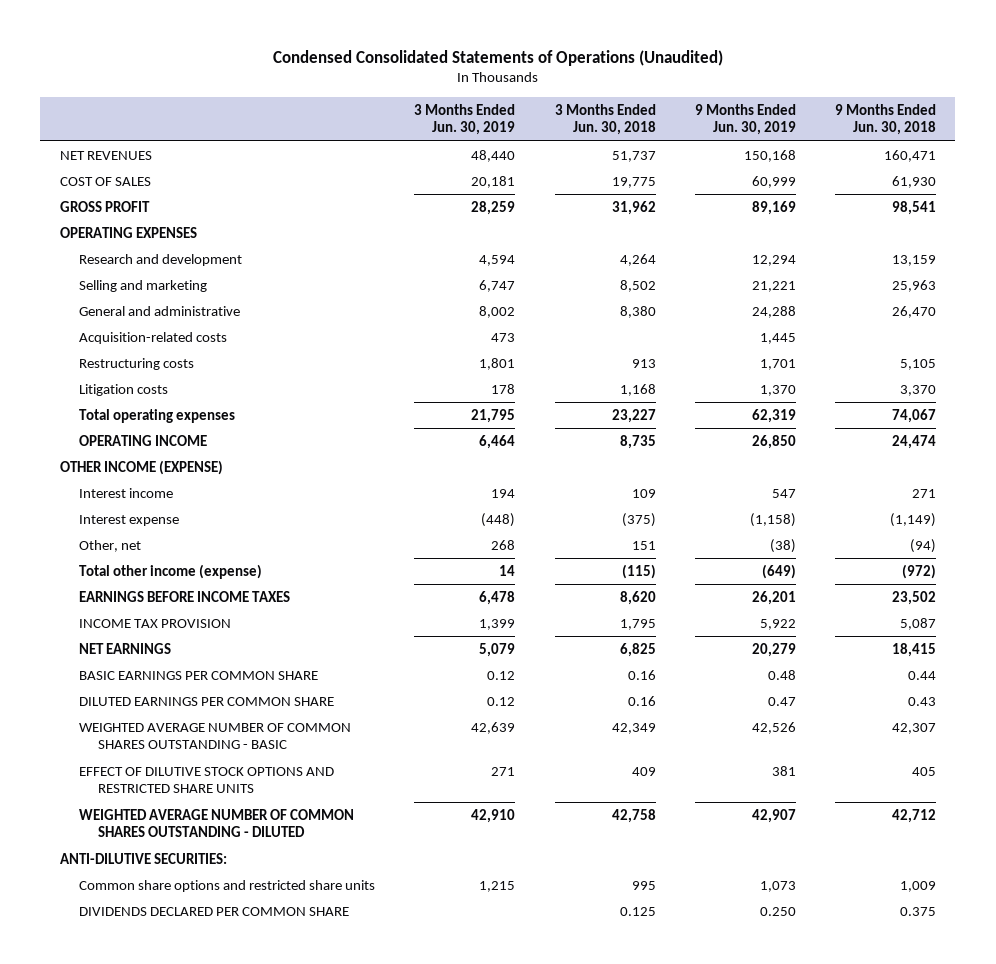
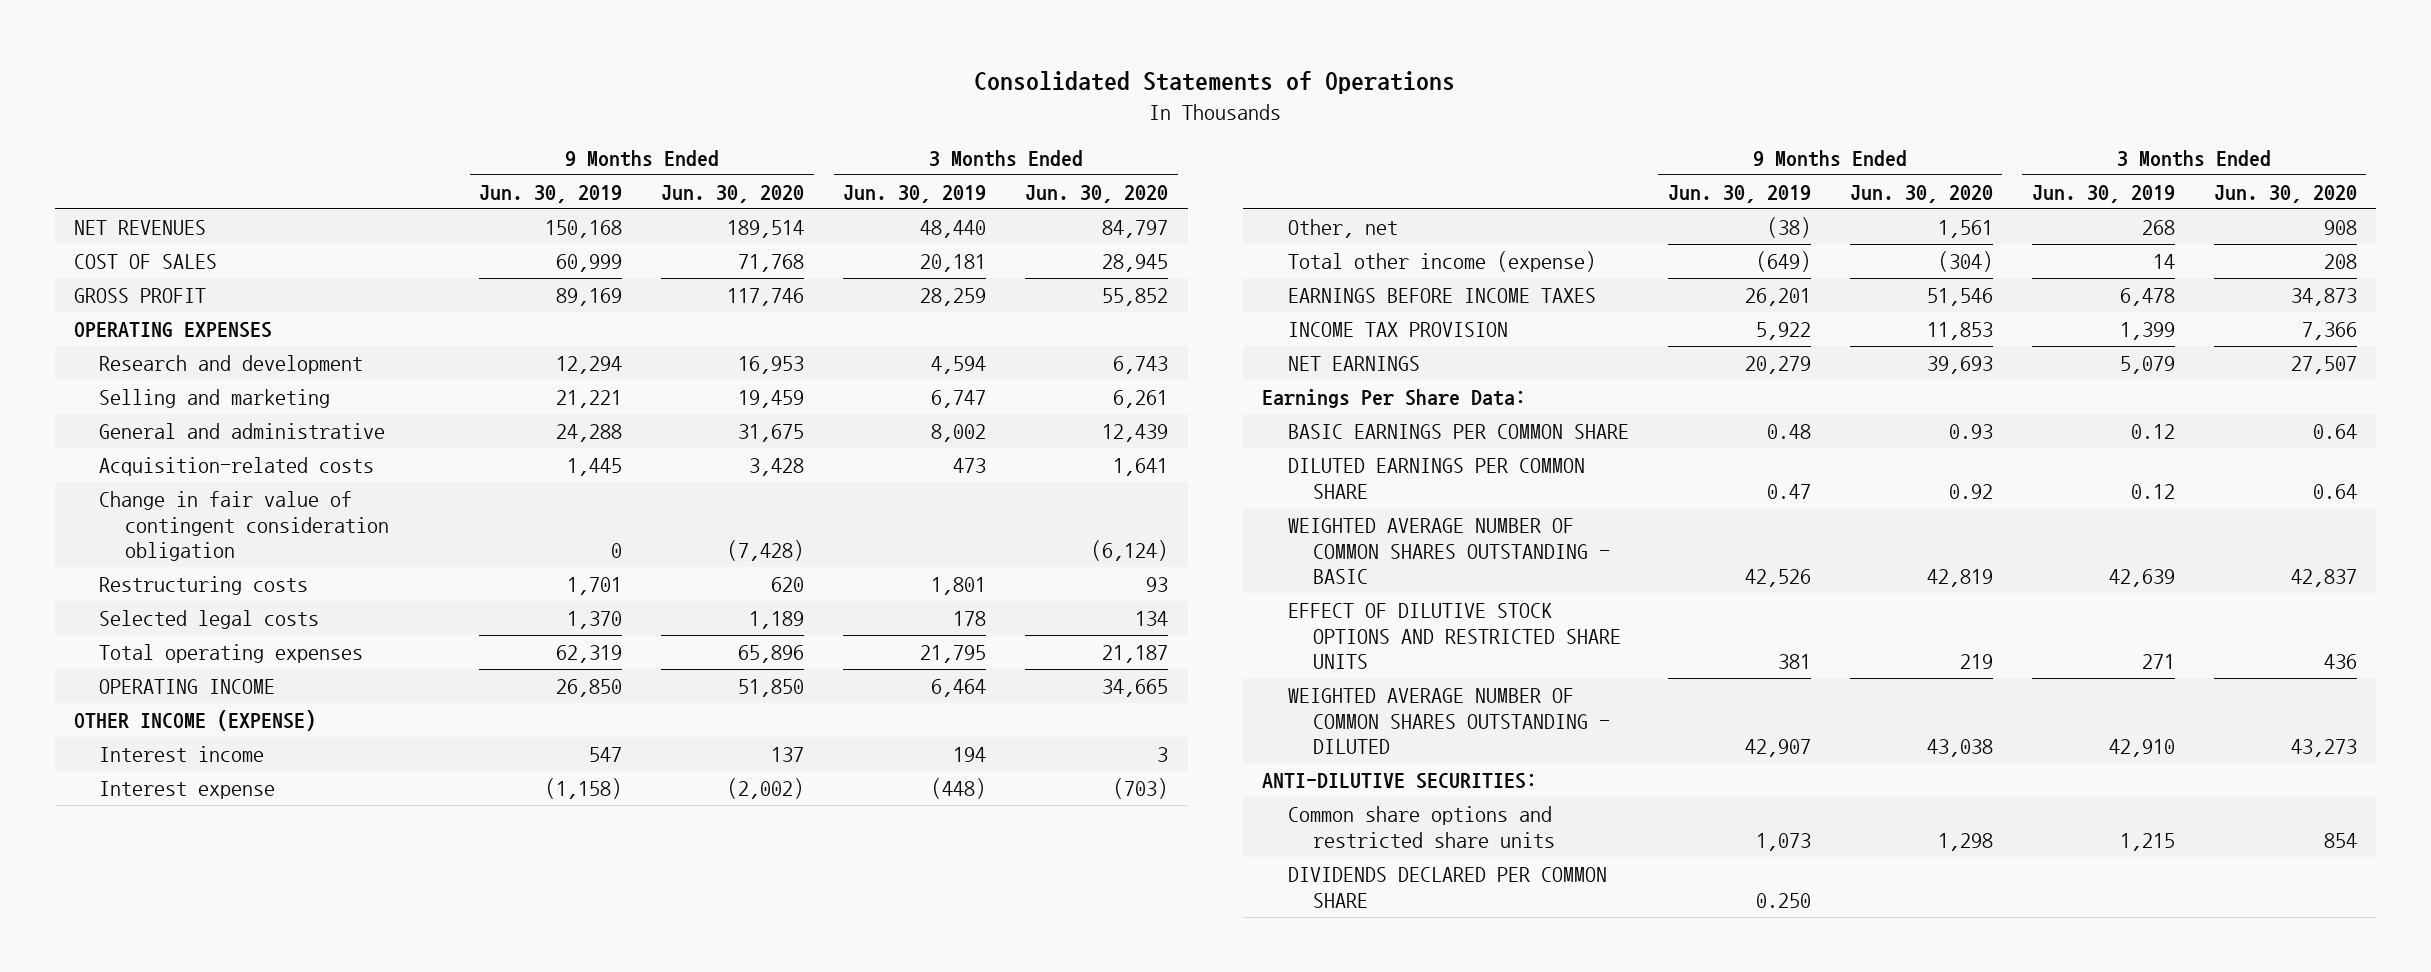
[272,49,723,66] Condensed Consolidated Statements of Operations (Unaudited) -> [974,70,1456,94] Consolidated Statements of Operations
[554,103,656,136] 3 Months Ended Jun. 30, 2018 -> none
[834,103,936,136] 9 Months Ended Jun. 30, 2018 -> none
none -> [661,184,805,203] Jun. 30, 2020
none -> [1025,184,1169,203] Jun. 30, 2020
none -> [99,491,389,562] Change in fair value of contingent consideration obligation
[79,383,169,396] Litigation costs -> [99,610,320,630] Selected legal costs
none -> [1262,389,1527,409] Earnings Per Share Data:

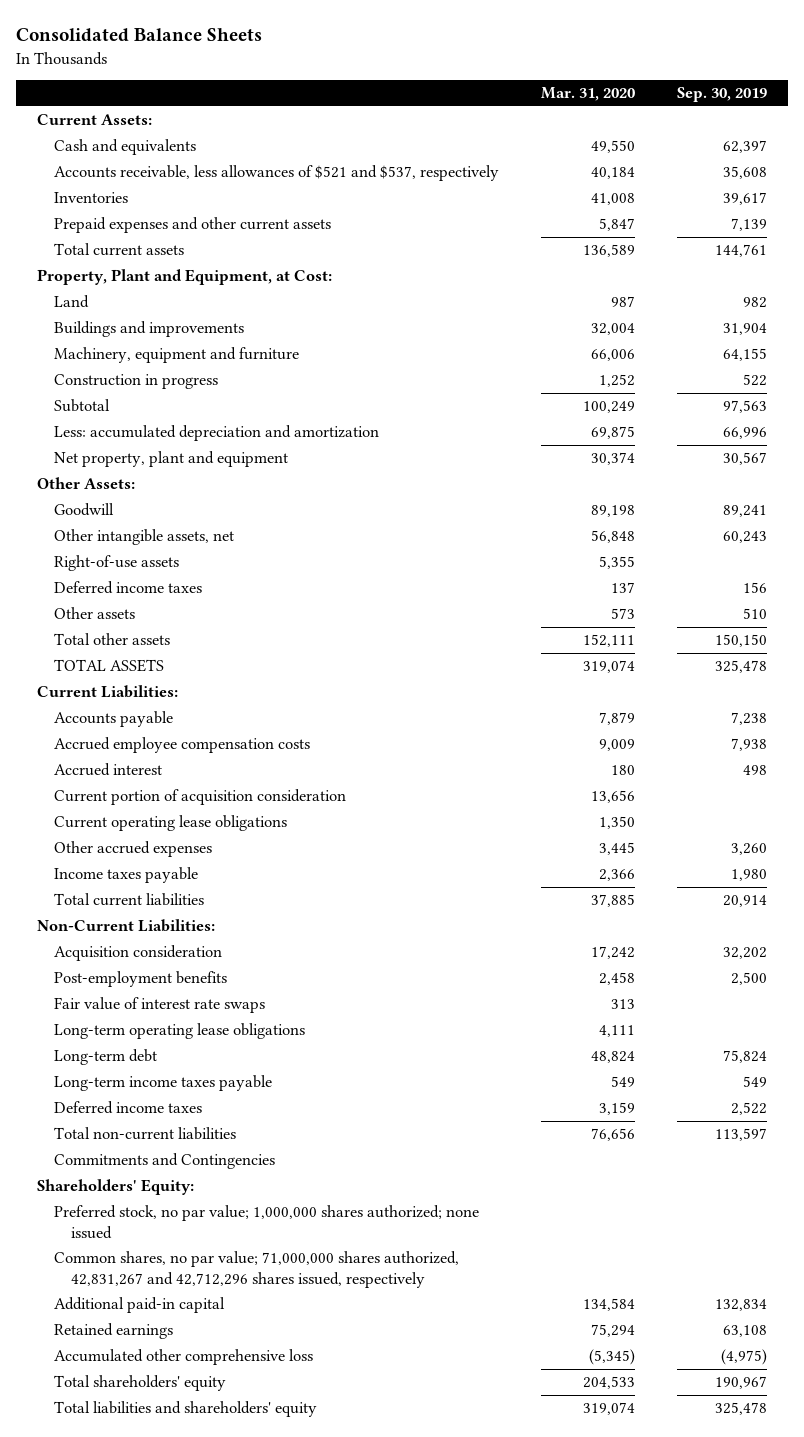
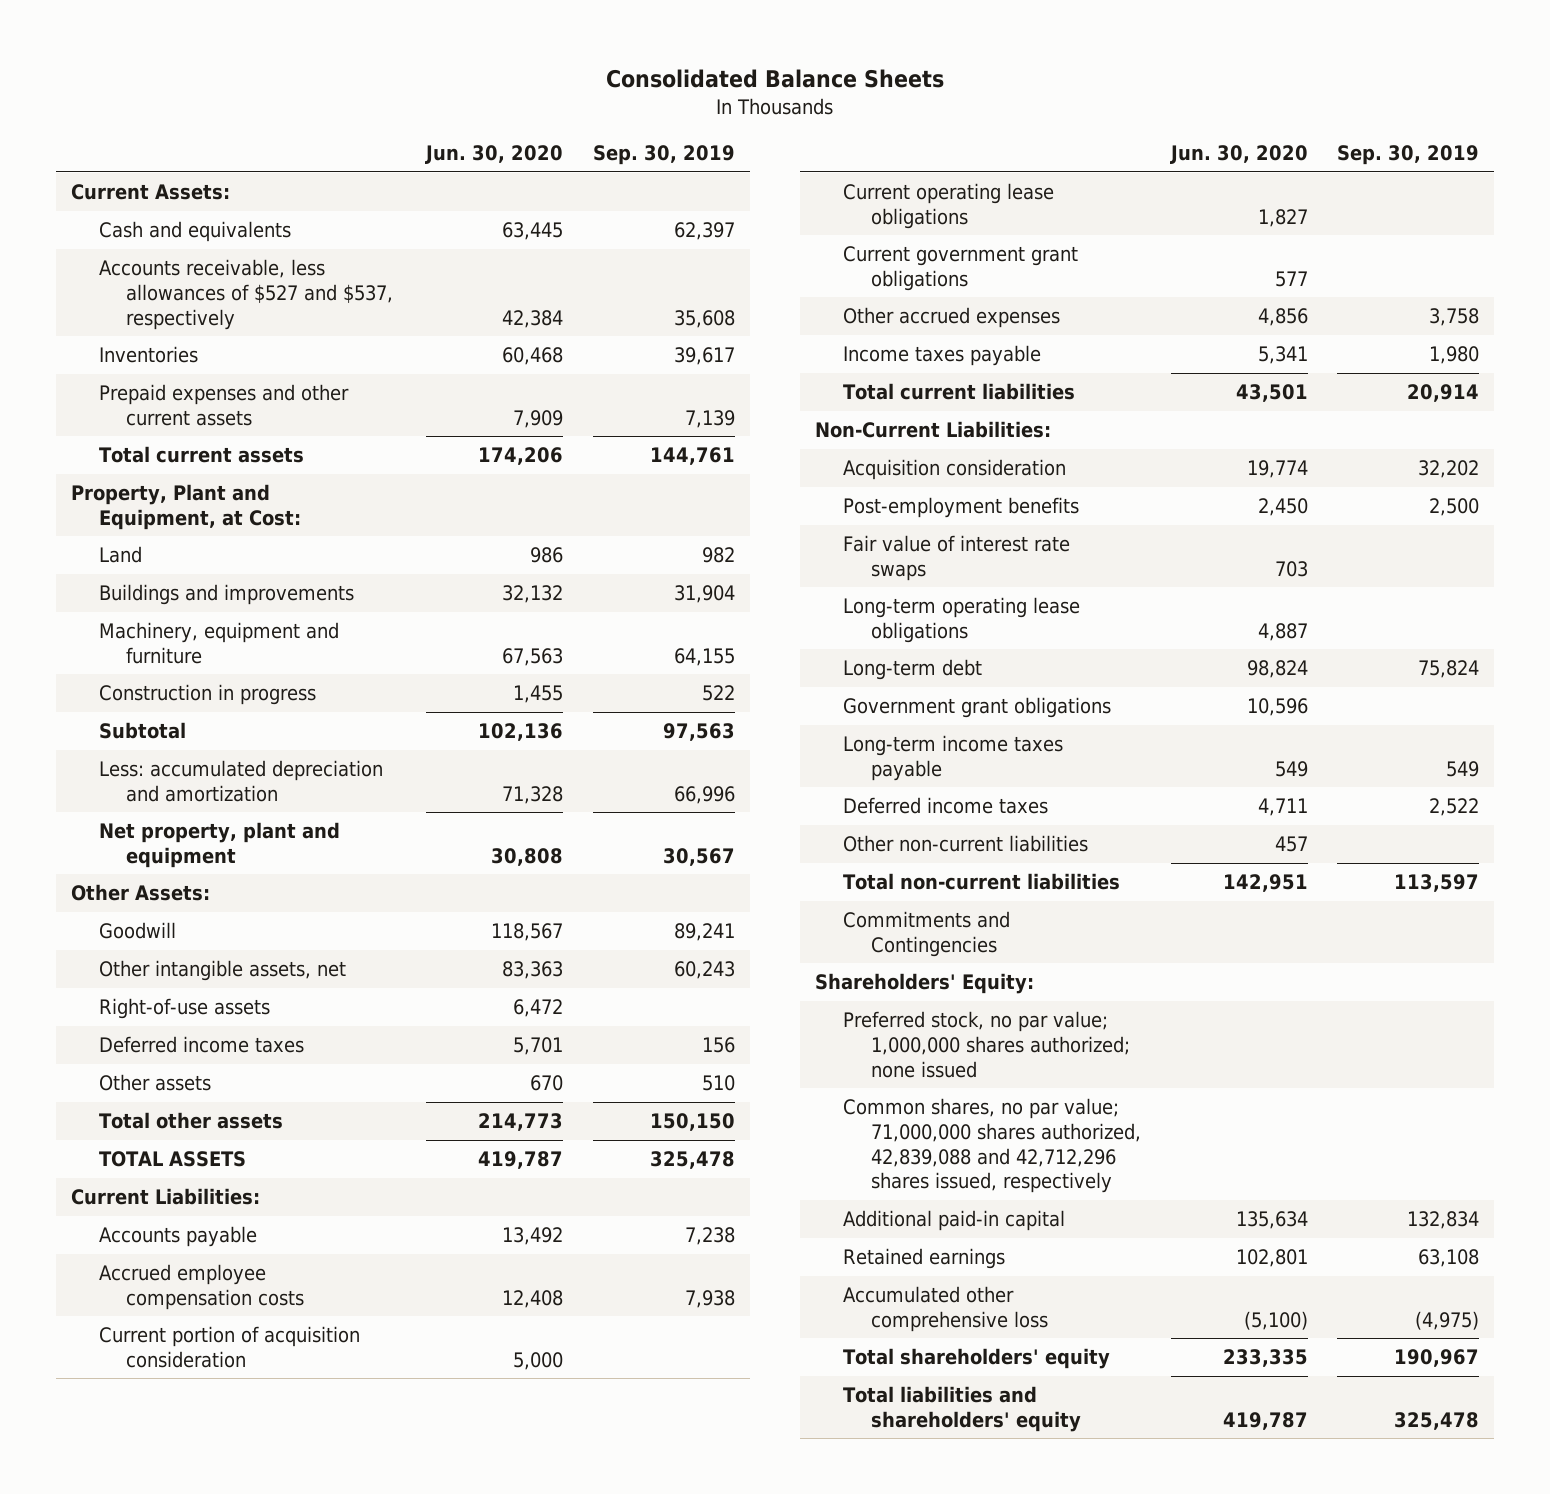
[540,87,635,102] Mar. 31, 2020 -> none
none -> [425,145,564,165] Jun. 30, 2020
[53,165,499,182] Accounts receivable, less allowances of $521 and $537, respectively -> [98,259,394,330] Accounts receivable, less allowances of $527 and $537, respectively
[53,763,162,777] Accrued interest -> none
none -> [842,246,1078,291] Current government grant obligations
[730,843,767,856] 3,260 -> [1429,308,1480,327] 3,758
none -> [842,697,1111,719] Government grant obligations
none -> [842,835,1088,853] Other non-current liabilities
[53,1251,459,1288] Common shares, no par value; 71,000,000 shares authorized, 42,831,267 and 42,712,296 shares issued, respectively -> [842,1098,1141,1194] Common shares, no par value; 71,000,000 shares authorized, 42,839,088 and 42,712,296 shares issued, respectively

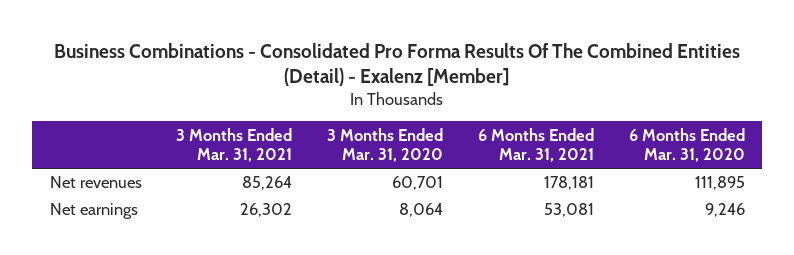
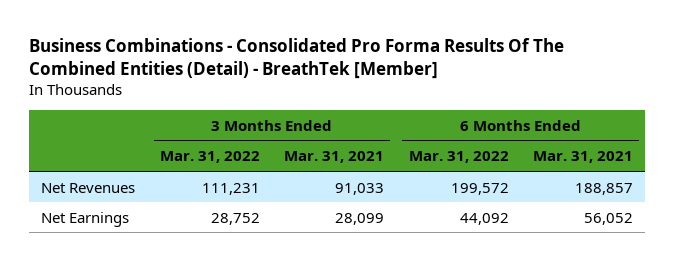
[54,42,741,86] Business Combinations - Consolidated Pro Forma Results Of The Combined Entities (Detail) - Exalenz [Member] -> [29,38,565,80] Business Combinations - Consolidated Pro Forma Results Of The Combined Entities (Detail) - BreathTek [Member]
[327,127,444,163] 3 Months Ended Mar. 31, 2020 -> none
[628,127,745,163] 6 Months Ended Mar. 31, 2020 -> none
none -> [159,151,260,164] Mar. 31, 2022
none -> [408,151,509,164] Mar. 31, 2022
[49,176,142,189] Net revenues -> [41,182,136,193] Net Revenues
[242,176,293,191] 85,264 -> [335,182,385,195] 91,033
[543,176,594,191] 178,181 -> [574,182,633,195] 188,857
[49,203,138,220] Net earnings -> [41,211,130,227] Net Earnings
[240,203,293,218] 26,302 -> [335,212,385,225] 28,099
[543,203,594,218] 53,081 -> [583,212,633,225] 56,052

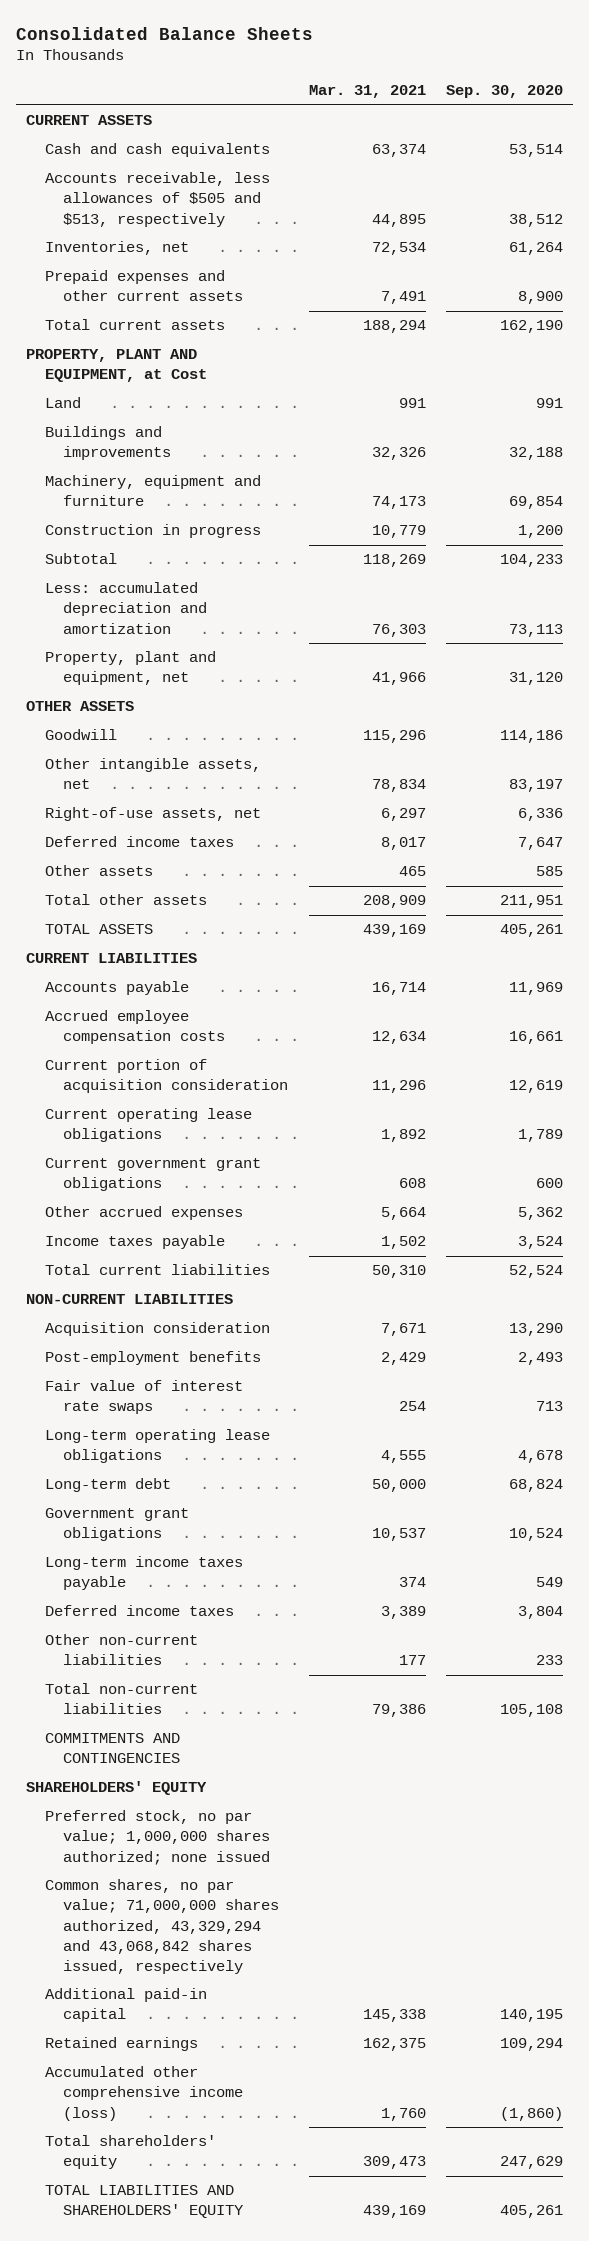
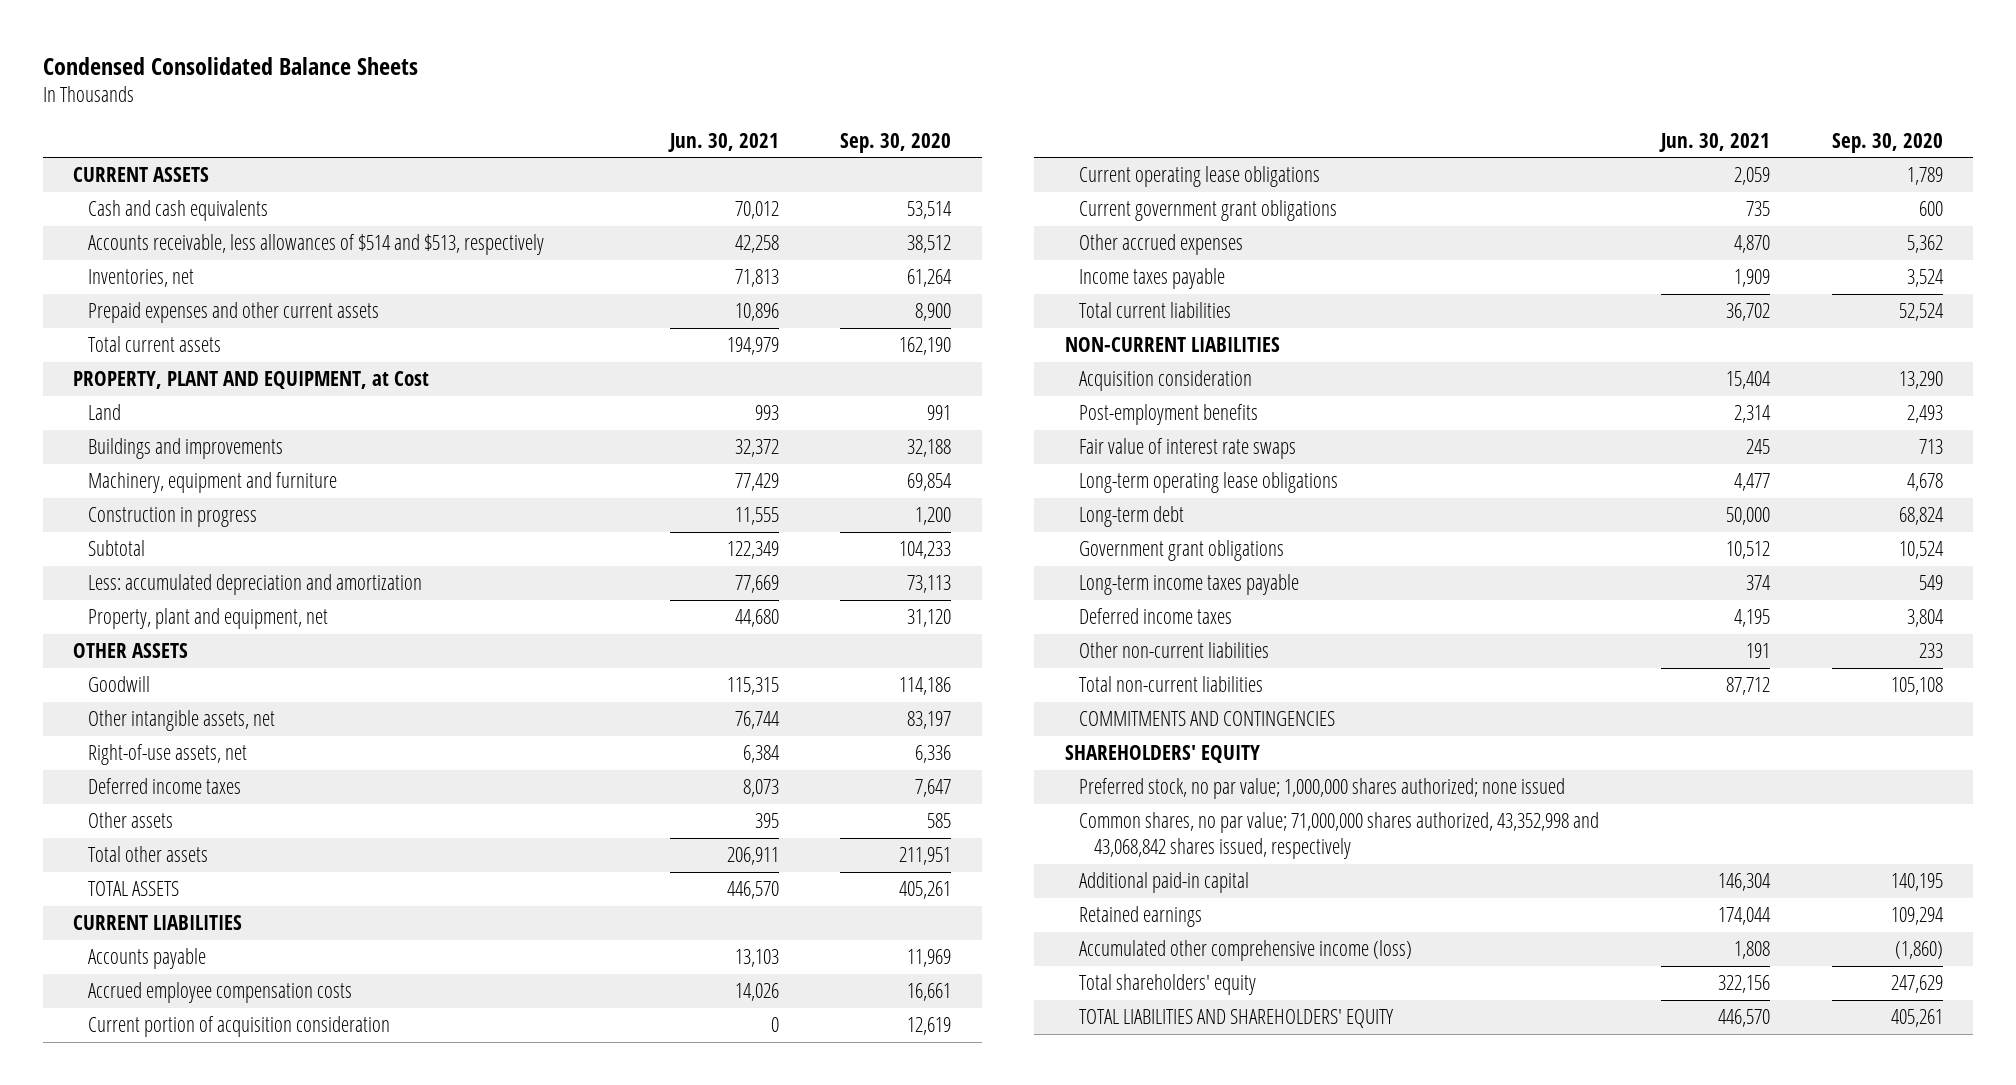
[15,26,313,40] Consolidated Balance Sheets -> [42,56,418,75] Condensed Consolidated Balance Sheets
[308,85,426,99] Mar. 31, 2021 -> none
none -> [667,132,779,152] Jun. 30, 2021
[44,172,270,227] Accounts receivable, less allowances of $505 and $513, respectively -> [88,234,545,256] Accounts receivable, less allowances of $514 and $513, respectively
[44,1879,280,1974] Common shares, no par value; 71,000,000 shares authorized, 43,329,294 and 43,068,842 shares issued, respectively -> [1079,812,1600,860] Common shares, no par value; 71,000,000 shares authorized, 43,352,998 and 43,068,842 shares issued, respectively

